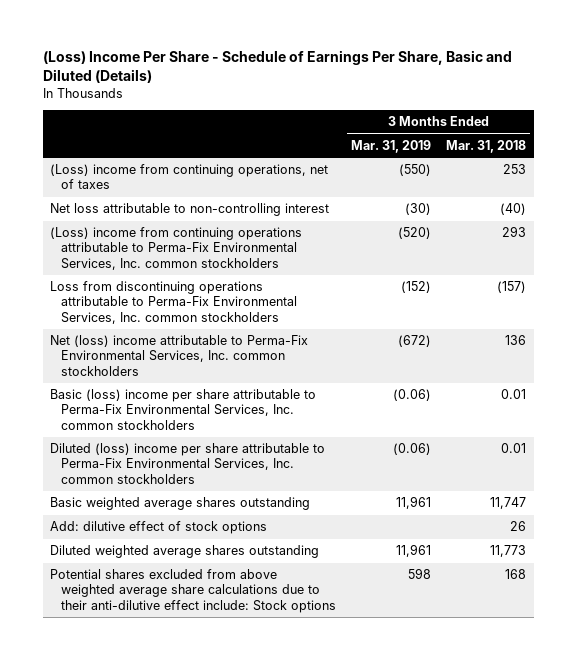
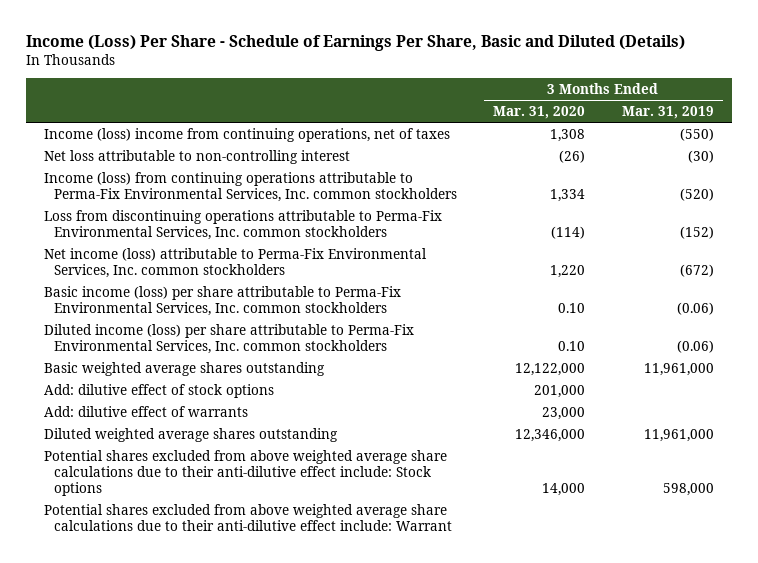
[42,49,512,84] (Loss) Income Per Share - Schedule of Earnings Per Share, Basic and Diluted (Details) -> [25,34,685,51] Income (Loss) Per Share - Schedule of Earnings Per Share, Basic and Diluted (Details)
[446,139,527,153] Mar. 31, 2018 -> none
none -> [493,105,586,119] Mar. 31, 2020
[50,164,329,190] (Loss) income from continuing operations, net of taxes -> [43,127,450,142] Income (loss) income from continuing operations, net of taxes
[50,227,303,270] (Loss) income from continuing operations attributable to Perma-Fix Environmental Services, Inc. common stockholders -> [43,171,457,202] Income (loss) from continuing operations attributable to Perma-Fix Environmental Services, Inc. common stockholders
[50,335,309,376] Net (loss) income attributable to Perma-Fix Environmental Services, Inc. common stockholders -> [43,247,427,278] Net income (loss) attributable to Perma-Fix Environmental Services, Inc. common stockholders
[50,389,317,430] Basic (loss) income per share attributable to Perma-Fix Environmental Services, Inc. common stockholders -> [43,285,401,316] Basic income (loss) per share attributable to Perma-Fix Environmental Services, Inc. common stockholders
[50,443,326,484] Diluted (loss) income per share attributable to Perma-Fix Environmental Services, Inc. common stockholders -> [43,323,414,354] Diluted income (loss) per share attributable to Perma-Fix Environmental Services, Inc. common stockholders
[396,496,432,510] 11,961 -> [643,362,714,376] 11,961,000
none -> [43,405,248,417] Add: dilutive effect of warrants
[396,544,432,558] 11,961 -> [643,428,714,442] 11,961,000
[408,568,432,580] 598 -> [662,483,714,497] 598,000
none -> [43,503,452,531] Potential shares excluded from above weighted average share calculations due to their anti-dilutive effect include: Warrant

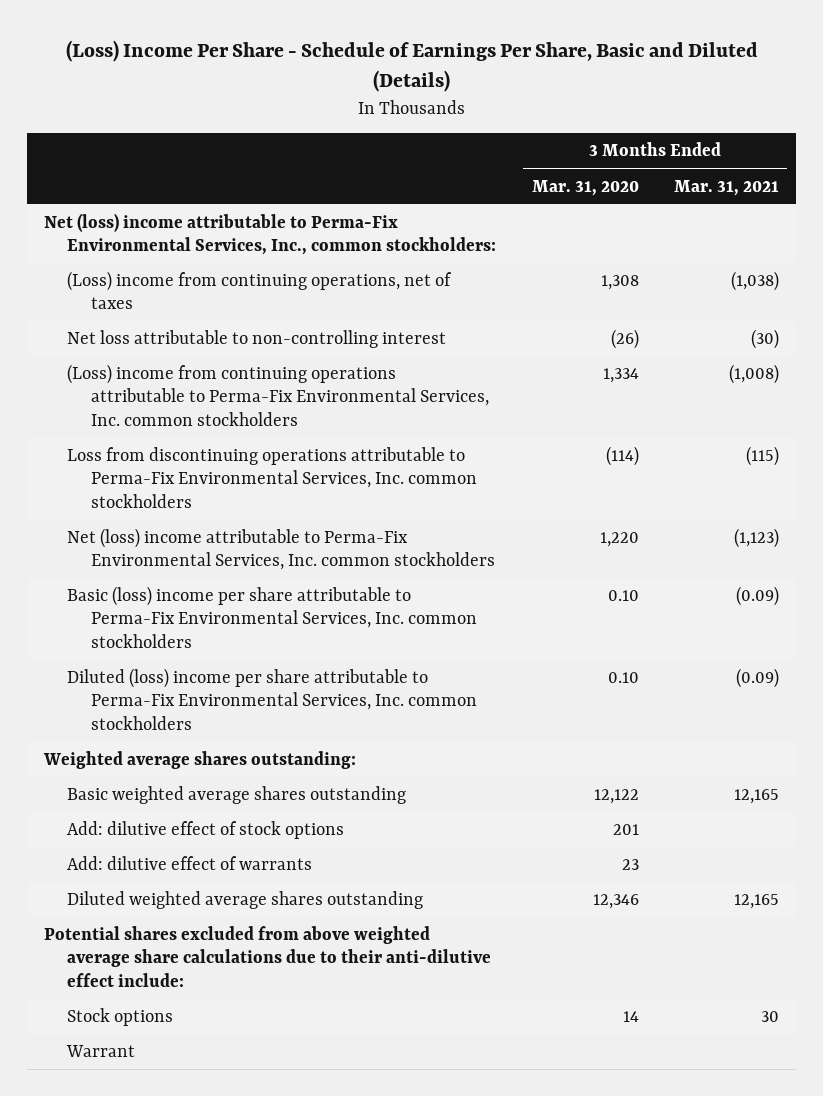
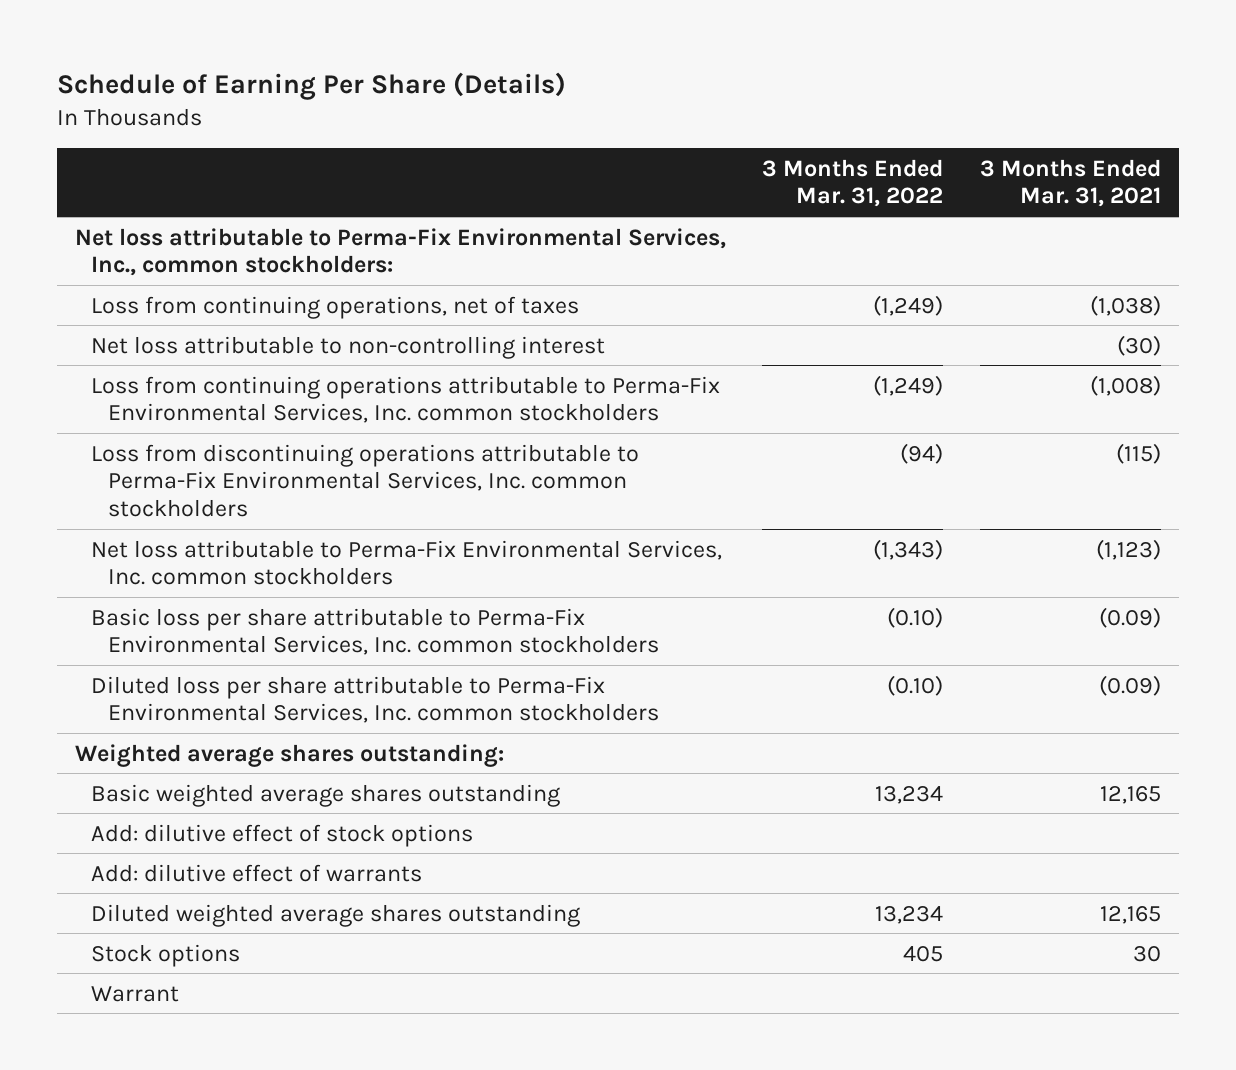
[65,40,758,93] (Loss) Income Per Share - Schedule of Earnings Per Share, Basic and Diluted (Details) -> [56,72,566,101] Schedule of Earning Per Share (Details)
[531,179,639,196] Mar. 31, 2020 -> none
none -> [762,158,944,208] 3 Months Ended Mar. 31, 2022
[44,213,497,256] Net (loss) income attributable to Perma-Fix Environmental Services, Inc., common stockholders: -> [74,227,726,277] Net loss attributable to Perma-Fix Environmental Services, Inc., common stockholders:
[67,271,453,310] (Loss) income from continuing operations, net of taxes -> [91,295,580,319] Loss from continuing operations, net of taxes
[67,364,489,426] (Loss) income from continuing operations attributable to Perma-Fix Environmental Services, Inc. common stockholders -> [91,375,721,424] Loss from continuing operations attributable to Perma-Fix Environmental Services, Inc. common stockholders
[67,528,495,571] Net (loss) income attributable to Perma-Fix Environmental Services, Inc. common stockholders -> [91,539,723,586] Net loss attributable to Perma-Fix Environmental Services, Inc. common stockholders
[67,586,477,648] Basic (loss) income per share attributable to Perma-Fix Environmental Services, Inc. common stockholders -> [91,607,659,656] Basic loss per share attributable to Perma-Fix Environmental Services, Inc. common stockholders
[67,668,477,730] Diluted (loss) income per share attributable to Perma-Fix Environmental Services, Inc. common stockholders -> [91,675,659,724] Diluted loss per share attributable to Perma-Fix Environmental Services, Inc. common stockholders
[44,926,492,987] Potential shares excluded from above weighted average share calculations due to their anti-dilutive effect include: -> none

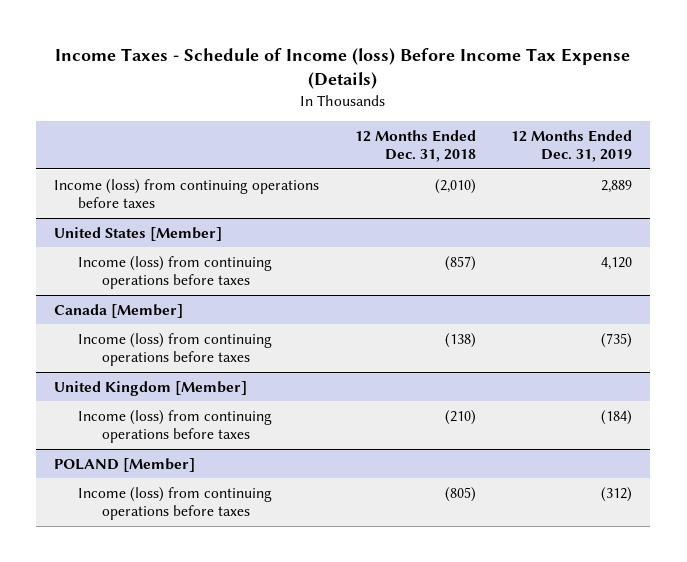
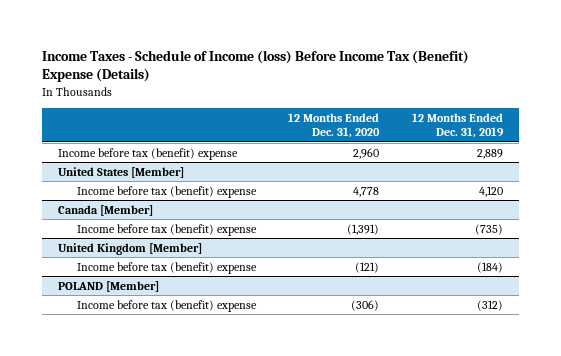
[55,47,631,89] Income Taxes - Schedule of Income (loss) Before Income Tax Expense (Details) -> [41,49,469,83] Income Taxes - Schedule of Income (loss) Before Income Tax (Benefit) Expense (Details)
[354,129,476,163] 12 Months Ended Dec. 31, 2018 -> none
none -> [288,112,381,139] 12 Months Ended Dec. 31, 2020
[54,178,320,209] Income (loss) from continuing operations before taxes -> [57,147,238,160] Income before tax (benefit) expense
[77,255,272,290] Income (loss) from continuing operations before taxes -> [76,185,257,198] Income before tax (benefit) expense
[77,332,272,367] Income (loss) from continuing operations before taxes -> [76,223,257,236] Income before tax (benefit) expense
[77,409,272,444] Income (loss) from continuing operations before taxes -> [76,261,257,274] Income before tax (benefit) expense
[77,486,272,521] Income (loss) from continuing operations before taxes -> [76,299,257,312] Income before tax (benefit) expense

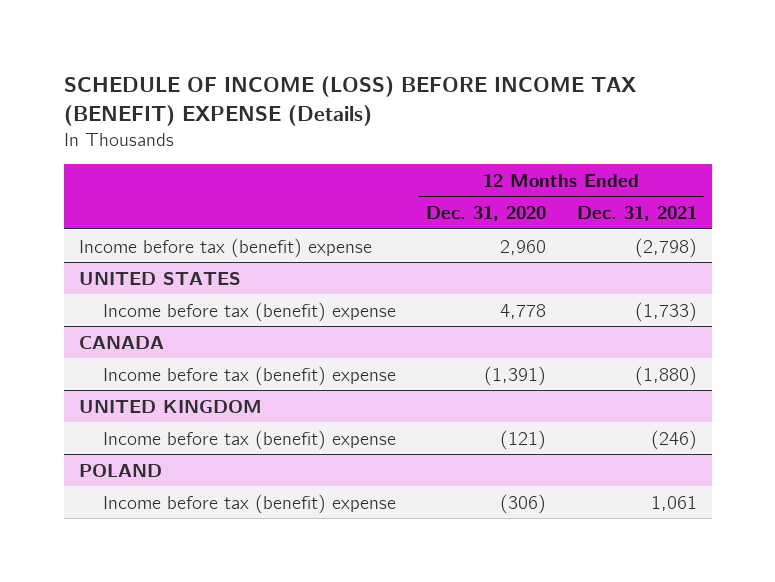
[41,49,469,83] Income Taxes - Schedule of Income (loss) Before Income Tax (Benefit) Expense (Details) -> [63,76,637,126] SCHEDULE OF INCOME (LOSS) BEFORE INCOME TAX (BENEFIT) EXPENSE (Details)
[411,112,504,139] 12 Months Ended Dec. 31, 2019 -> none
none -> [576,206,697,222] Dec. 31, 2021
[57,166,184,178] United States [Member] -> [78,271,241,285] UNITED STATES
[57,204,153,216] Canada [Member] -> [78,335,164,349] CANADA
[57,242,202,255] United Kingdom [Member] -> [78,399,262,413] UNITED KINGDOM
[57,280,159,292] POLAND [Member] -> [78,463,162,477] POLAND

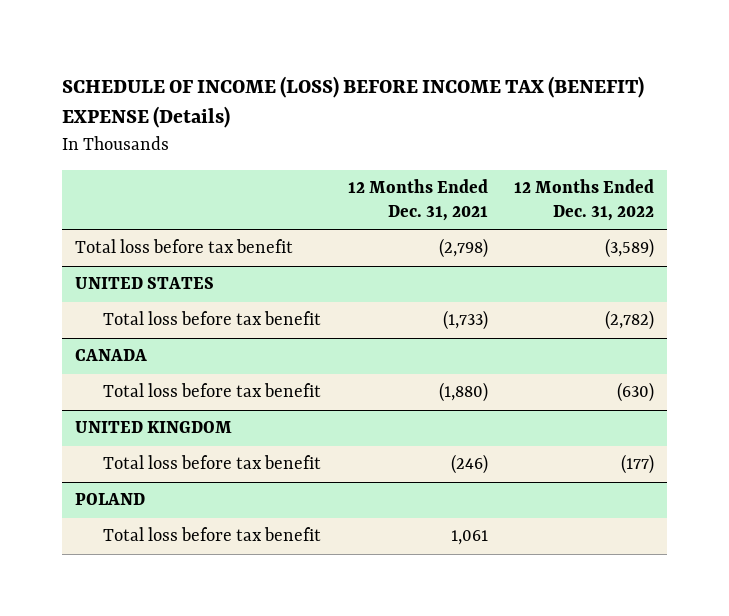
[426,206,547,222] Dec. 31, 2020 -> none
none -> [514,179,655,221] 12 Months Ended Dec. 31, 2022
[78,237,372,258] Income before tax (benefit) expense -> [75,239,294,254] Total loss before tax benefit
[102,301,396,322] Income before tax (benefit) expense -> [103,311,322,326] Total loss before tax benefit
[102,365,396,386] Income before tax (benefit) expense -> [103,383,322,398] Total loss before tax benefit
[102,429,396,450] Income before tax (benefit) expense -> [103,455,322,470] Total loss before tax benefit
[102,493,396,514] Income before tax (benefit) expense -> [103,527,322,542] Total loss before tax benefit

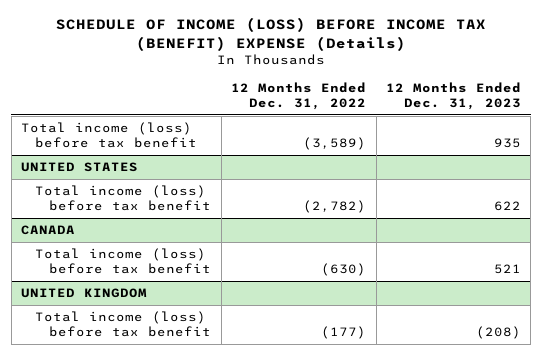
[347,179,488,221] 12 Months Ended Dec. 31, 2021 -> none
none -> [385,81,521,110] 12 Months Ended Dec. 31, 2023
[75,239,294,254] Total loss before tax benefit -> [20,122,198,149] Total income (loss) before tax benefit
[103,311,322,326] Total loss before tax benefit -> [35,185,212,212] Total income (loss) before tax benefit
[103,383,322,398] Total loss before tax benefit -> [35,248,212,275] Total income (loss) before tax benefit
[75,493,146,506] POLAND -> none
[103,527,322,542] Total loss before tax benefit -> none
[103,455,322,470] Total loss before tax benefit -> [35,311,212,338] Total income (loss) before tax benefit

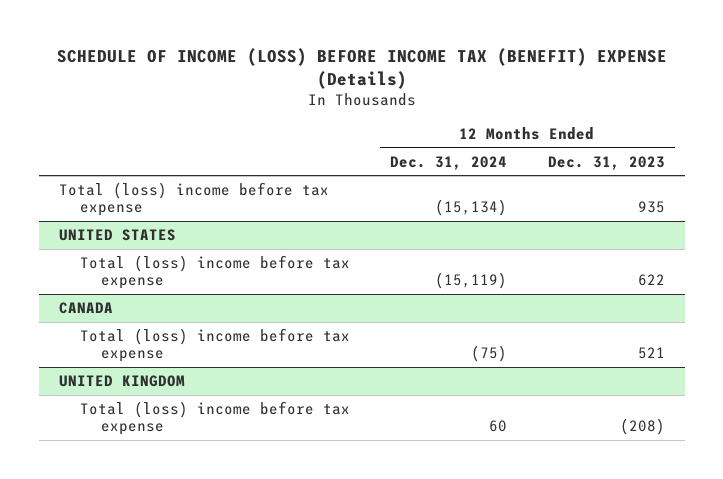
[231,81,367,110] 12 Months Ended Dec. 31, 2022 -> none
none -> [390,155,508,170] Dec. 31, 2024
[20,122,198,149] Total income (loss) before tax benefit -> [58,182,329,217] Total (loss) income before tax expense
[35,185,212,212] Total income (loss) before tax benefit -> [79,255,350,290] Total (loss) income before tax expense
[35,248,212,275] Total income (loss) before tax benefit -> [79,328,350,363] Total (loss) income before tax expense
[35,311,212,338] Total income (loss) before tax benefit -> [79,401,350,436] Total (loss) income before tax expense

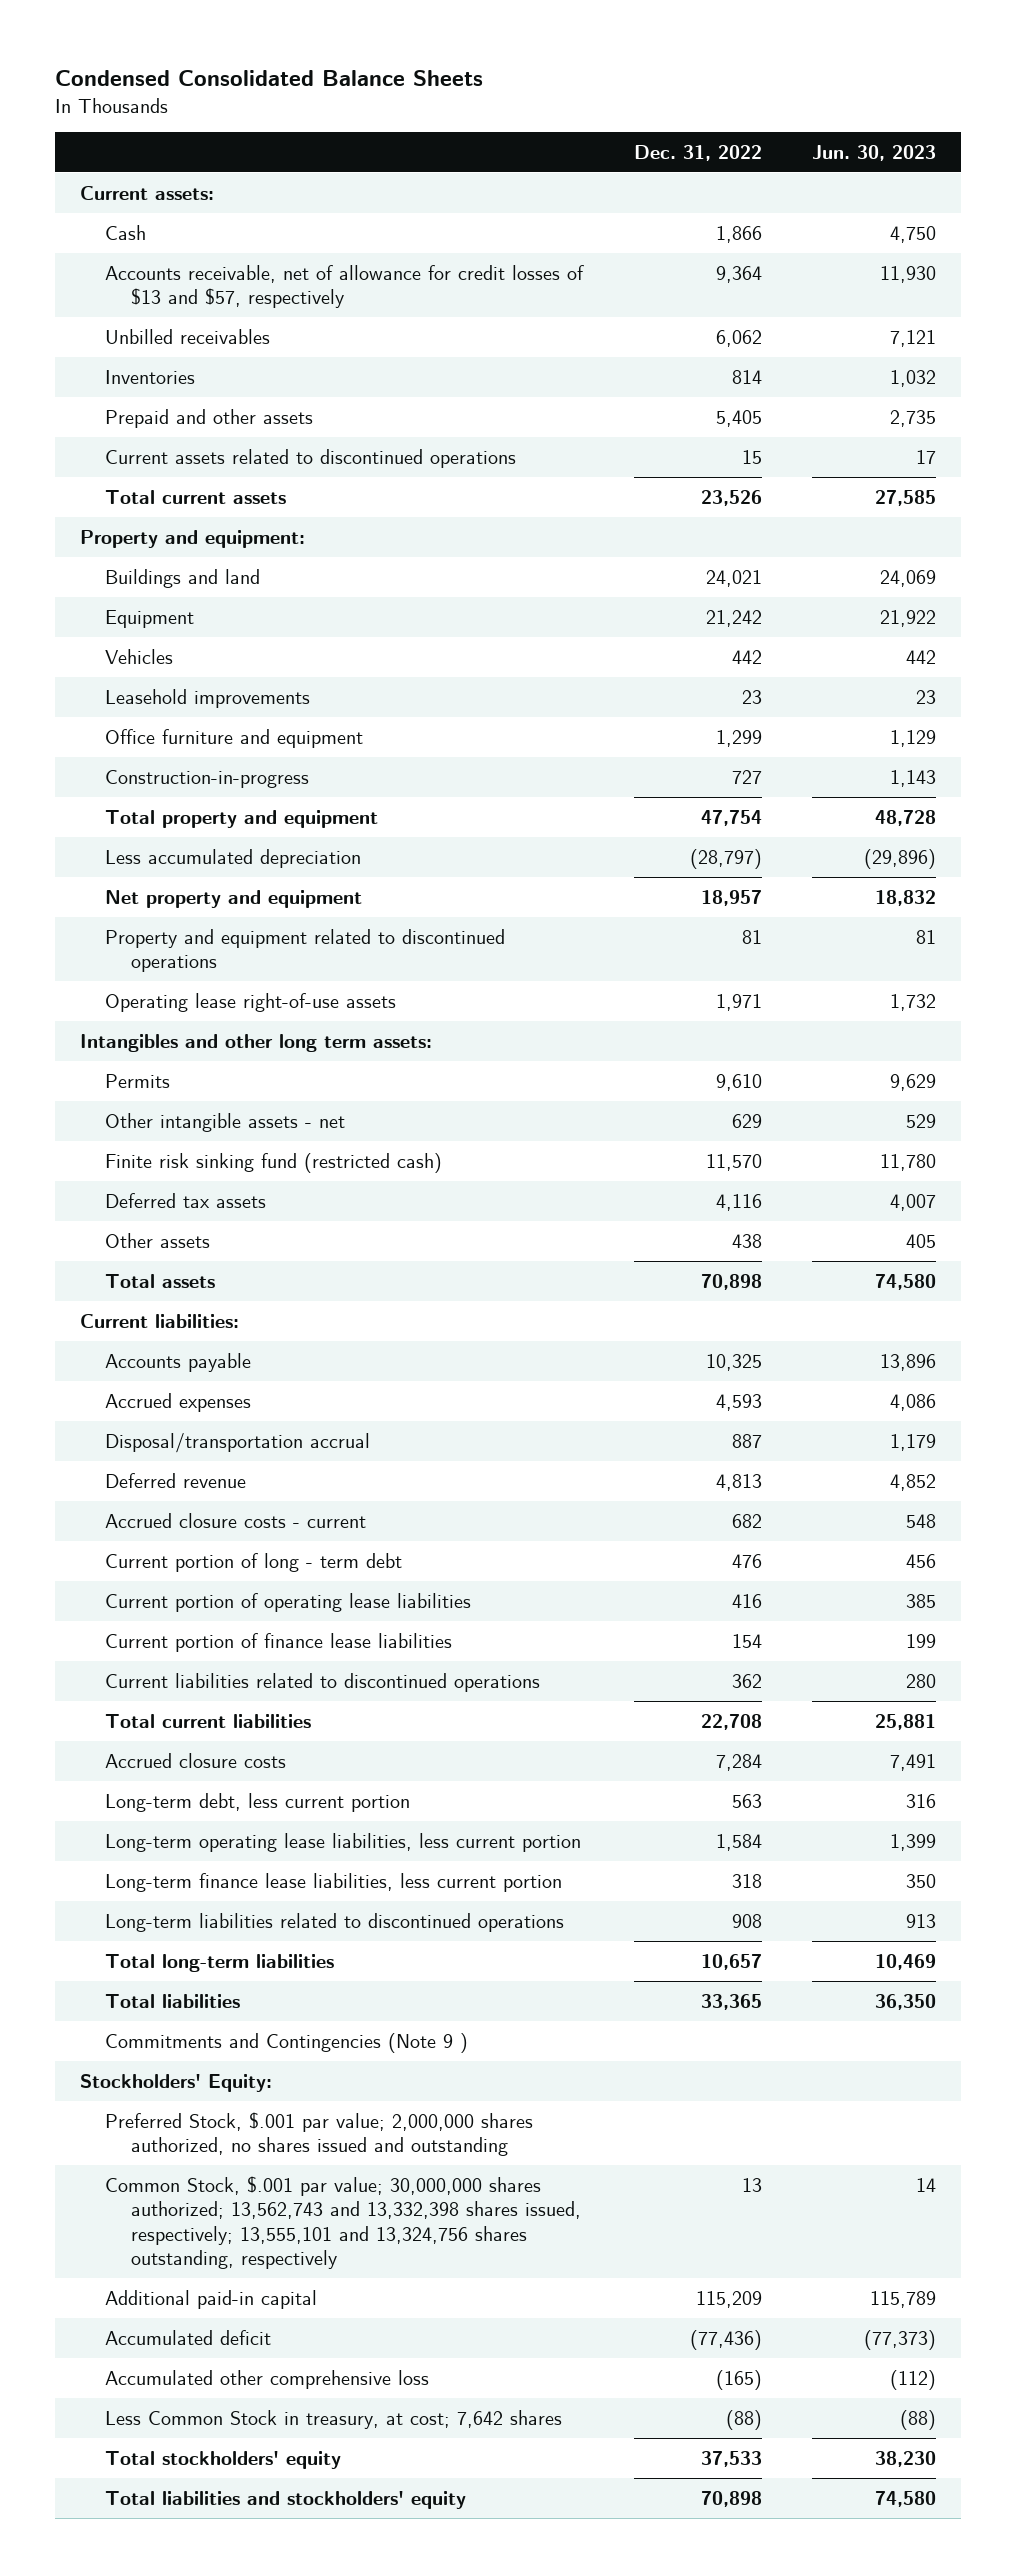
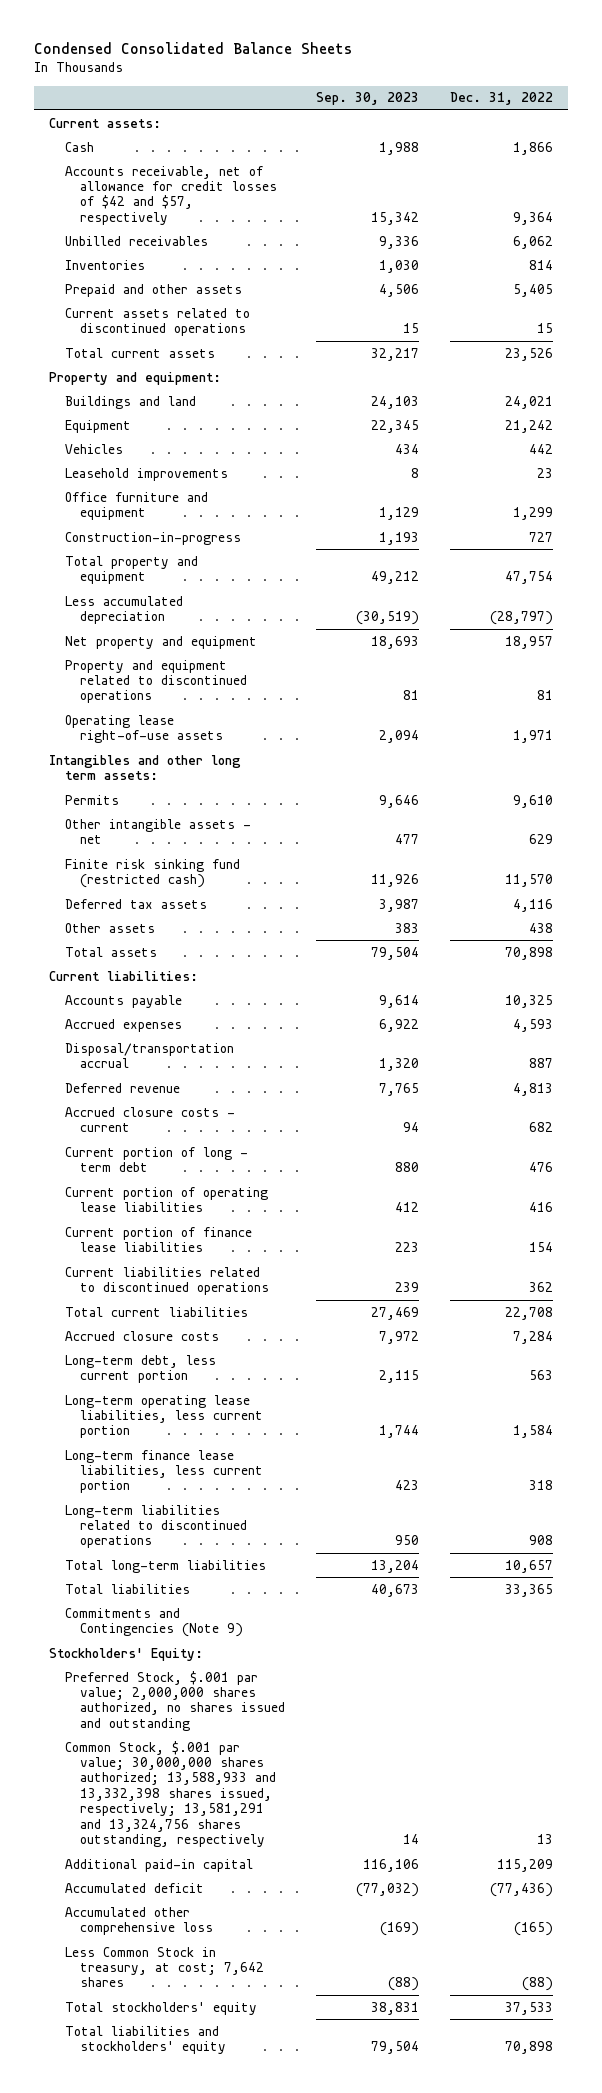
[811,145,936,162] Jun. 30, 2023 -> none
none -> [316,92,420,106] Sep. 30, 2023
[105,264,585,309] Accounts receivable, net of allowance for credit losses of $13 and $57, respectively -> [64,165,278,225] Accounts receivable, net of allowance for credit losses of $42 and $57, respectively
[105,2032,469,2053] Commitments and Contingencies (Note 9 ) -> [64,1607,244,1638] Commitments and Contingencies (Note 9)
[105,2175,582,2270] Common Stock, $.001 par value; 30,000,000 shares authorized; 13,562,743 and 13,332,398 shares issued, respectively; 13,555,101 and 13,324,756 shares outstanding, respectively -> [64,1740,277,1848] Common Stock, $.001 par value; 30,000,000 shares authorized; 13,588,933 and 13,332,398 shares issued, respectively; 13,581,291 and 13,324,756 shares outstanding, respectively

